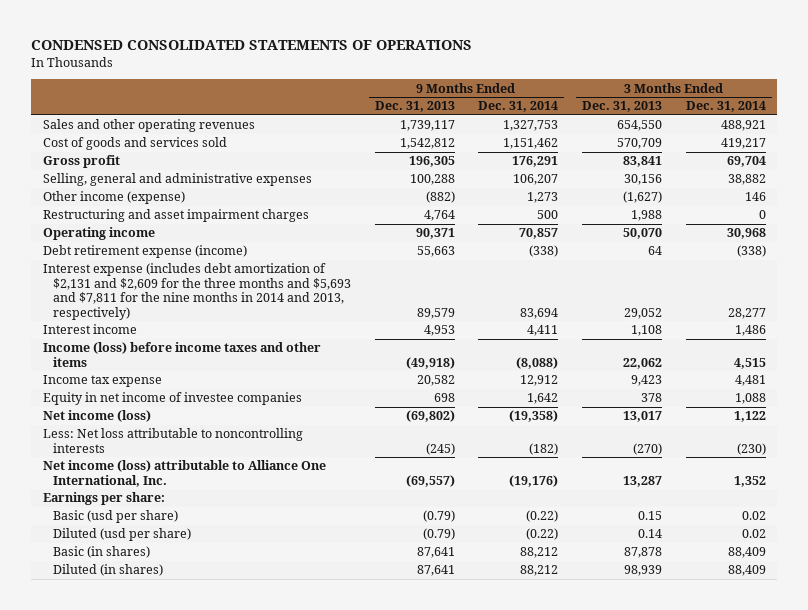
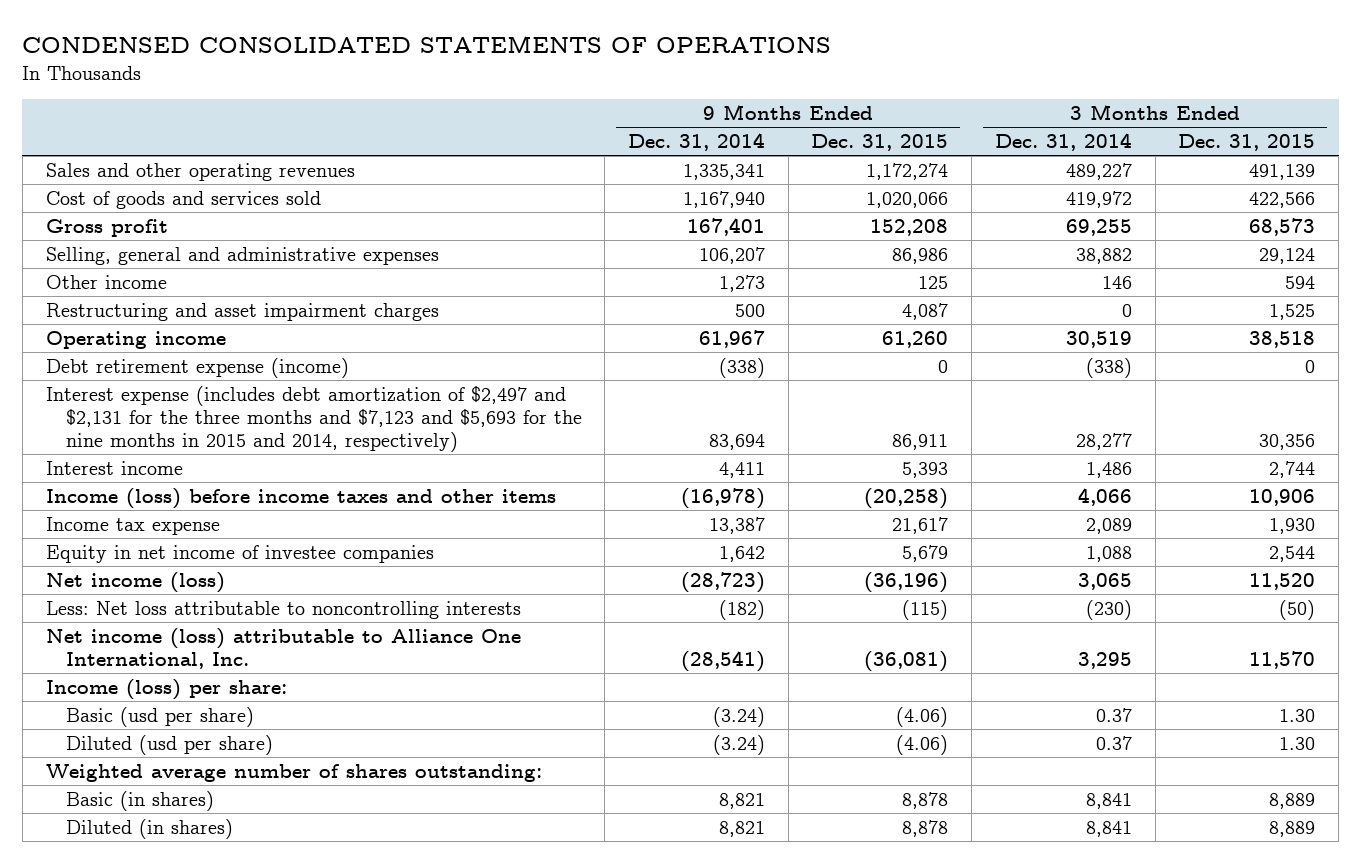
[374,101,455,113] Dec. 31, 2013 -> none
[581,101,662,113] Dec. 31, 2013 -> none
none -> [811,134,949,152] Dec. 31, 2015
none -> [1178,134,1316,152] Dec. 31, 2015
[503,120,559,132] 1,327,753 -> [683,163,766,180] 1,335,341
[720,120,766,132] 488,921 -> [1065,162,1132,180] 489,227
[503,138,559,150] 1,151,462 -> [683,190,766,208] 1,167,940
[720,138,766,150] 419,217 -> [1065,190,1132,208] 419,972
[512,156,559,168] 176,291 -> [687,217,766,236] 167,401
[726,156,766,168] 69,704 -> [1065,218,1132,236] 69,255
[42,191,185,205] Other income (expense) -> [45,274,167,289] Other income
[519,228,559,240] 70,857 -> [699,329,766,348] 61,967
[726,228,766,240] 30,968 -> [1065,330,1132,348] 30,519
[42,263,352,320] Interest expense (includes debt amortization of $2,131 and $2,609 for the three months and $5,693 and $7,811 for the nine months in 2014 and 2013, respectively) -> [45,385,582,452] Interest expense (includes debt amortization of $2,497 and $2,131 for the three months and $7,123 and $5,693 for the nine months in 2015 and 2014, respectively)
[516,356,559,369] (8,088) -> [681,487,766,509] (16,978)
[733,357,766,369] 4,515 -> [1077,487,1132,506] 4,066
[520,375,559,387] 12,912 -> [709,516,766,534] 13,387
[734,375,766,387] 4,481 -> [1085,517,1132,534] 2,089
[509,410,559,423] (19,358) -> [681,571,766,593] (28,723)
[733,411,766,423] 1,122 -> [1077,572,1132,590] 3,065
[509,474,559,487] (19,176) -> [681,650,766,672] (28,541)
[733,475,766,487] 1,352 -> [1077,651,1132,669] 3,295
[42,492,165,506] Earnings per share: -> [45,678,287,700] Income (loss) per share:
[526,510,559,523] (0.22) -> [713,706,766,727] (3.24)
[741,511,766,521] 0.02 -> [1095,707,1132,722] 0.37
[526,528,559,541] (0.22) -> [713,734,766,755] (3.24)
[741,529,766,539] 0.02 -> [1095,735,1132,750] 0.37
none -> [45,763,542,782] Weighted average number of shares outstanding:
[520,547,559,559] 88,212 -> [719,792,766,809] 8,821
[727,547,766,559] 88,409 -> [1085,792,1132,809] 8,841
[520,565,559,577] 88,212 -> [719,820,766,837] 8,821
[727,565,766,577] 88,409 -> [1085,820,1132,837] 8,841

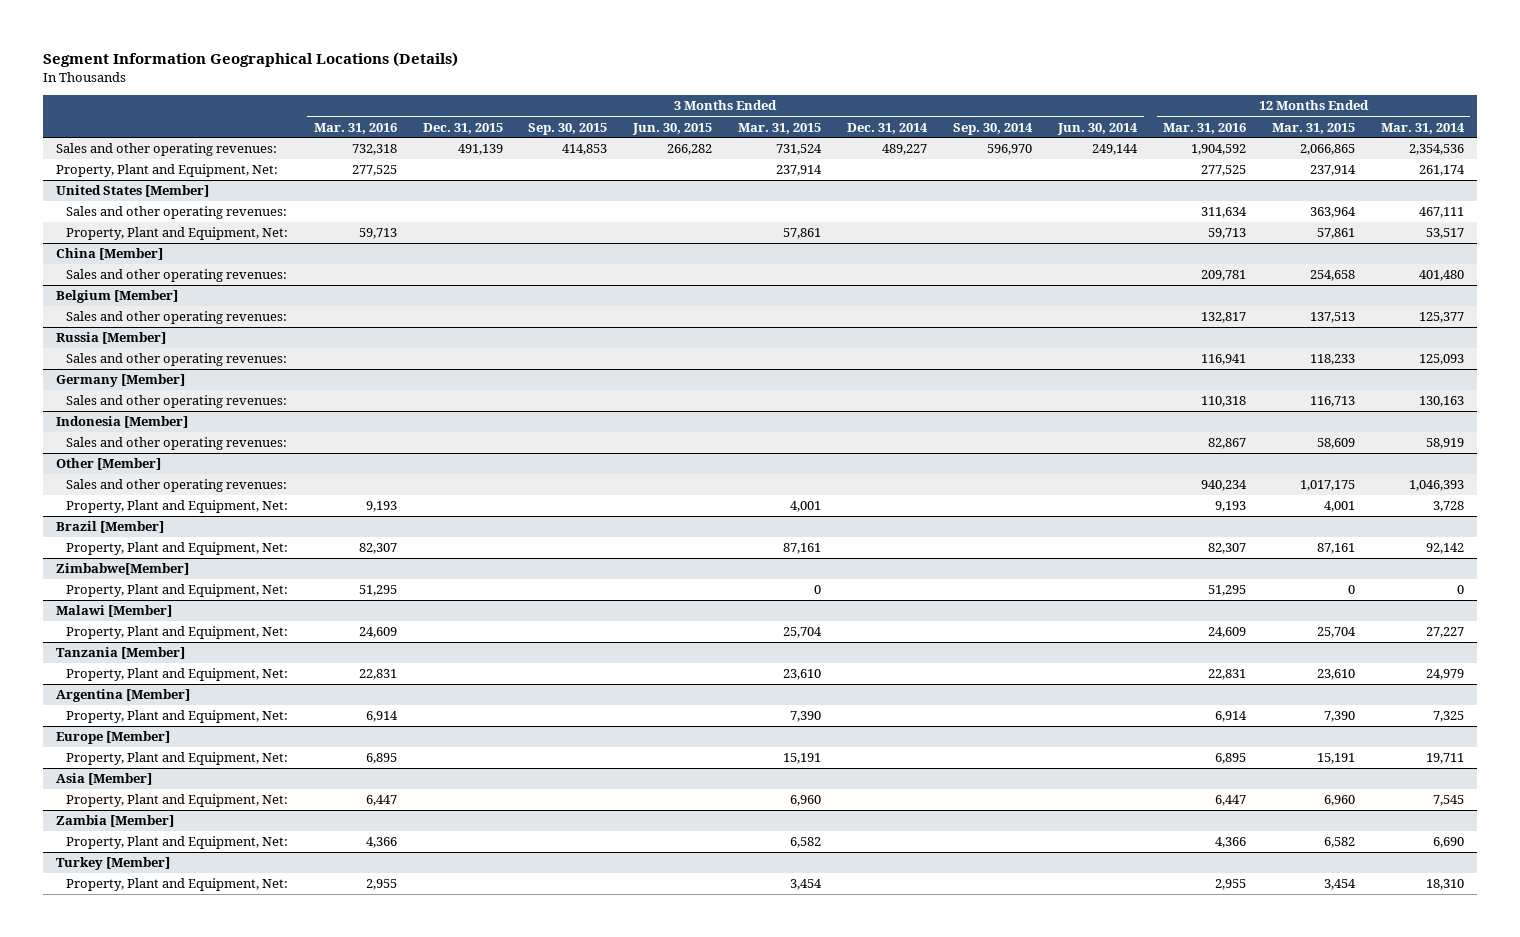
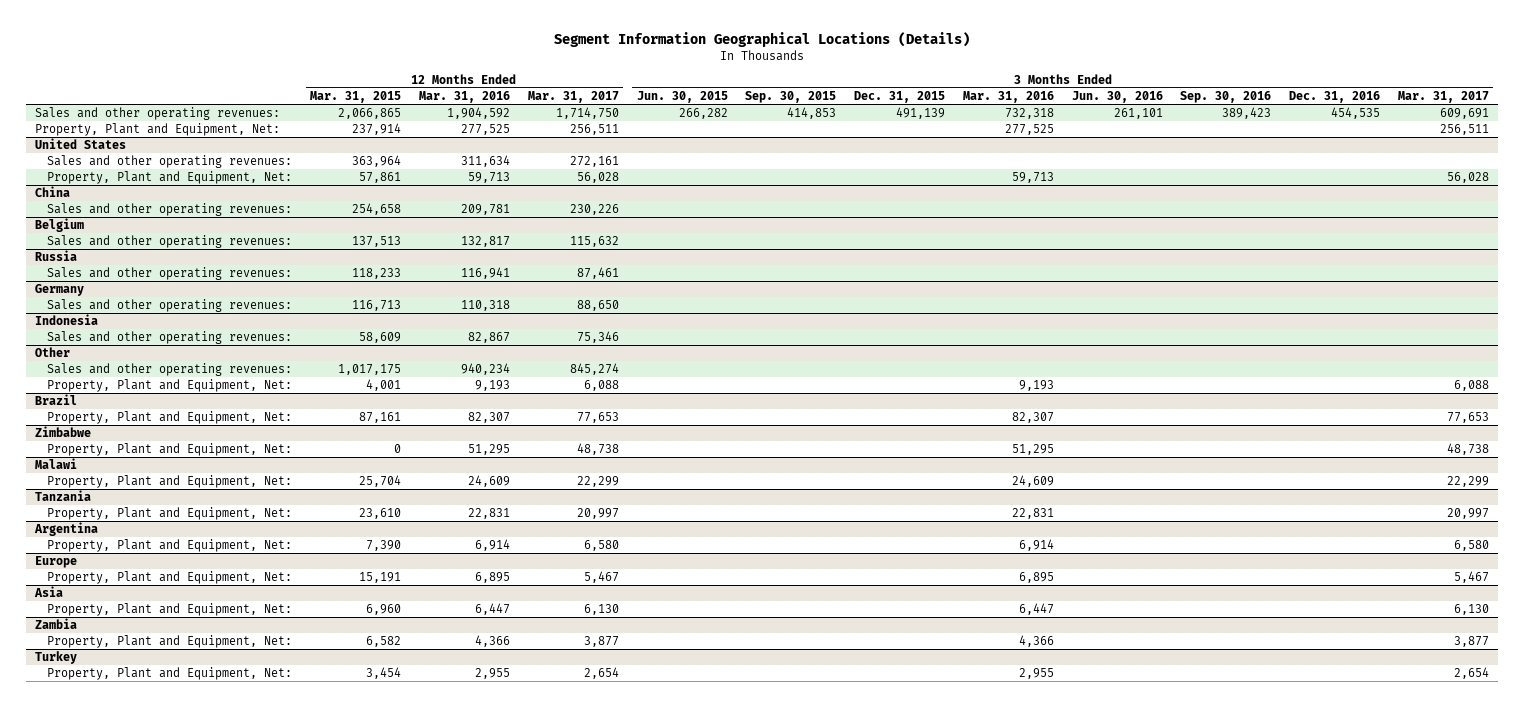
[738,122,822,134] Mar. 31, 2015 -> none
[847,122,929,134] Dec. 31, 2014 -> none
[953,122,1034,135] Sep. 30, 2014 -> none
[1057,122,1139,135] Jun. 30, 2014 -> none
[1380,122,1465,134] Mar. 31, 2014 -> none
none -> [527,91,619,104] Mar. 31, 2017
none -> [1071,91,1163,104] Jun. 30, 2016
none -> [1180,91,1272,104] Sep. 30, 2016
none -> [1289,91,1381,104] Dec. 31, 2016
none -> [1398,91,1490,104] Mar. 31, 2017
[56,185,210,198] United States [Member] -> [35,138,127,150] United States
[56,248,164,261] China [Member] -> [35,186,71,198] China
[56,290,179,304] Belgium [Member] -> [35,218,85,233] Belgium
[56,332,167,345] Russia [Member] -> [35,250,78,262] Russia
[56,374,186,388] Germany [Member] -> [35,284,85,297] Germany
[56,416,189,429] Indonesia [Member] -> [35,314,99,326] Indonesia
[56,458,162,471] Other [Member] -> [35,347,71,358] Other
[56,521,165,534] Brazil [Member] -> [35,394,78,406] Brazil
[56,563,190,576] Zimbabwe[Member] -> [35,426,92,438] Zimbabwe
[56,605,173,618] Malawi [Member] -> [35,458,78,470] Malawi
[56,647,186,660] Tanzania [Member] -> [35,490,92,502] Tanzania
[56,689,191,703] Argentina [Member] -> [34,522,99,537] Argentina
[56,731,171,745] Europe [Member] -> [35,556,78,569] Europe
[56,773,153,786] Asia [Member] -> [34,586,64,598] Asia
[56,815,175,828] Zambia [Member] -> [35,618,78,630] Zambia
[56,857,171,871] Turkey [Member] -> [35,651,78,665] Turkey

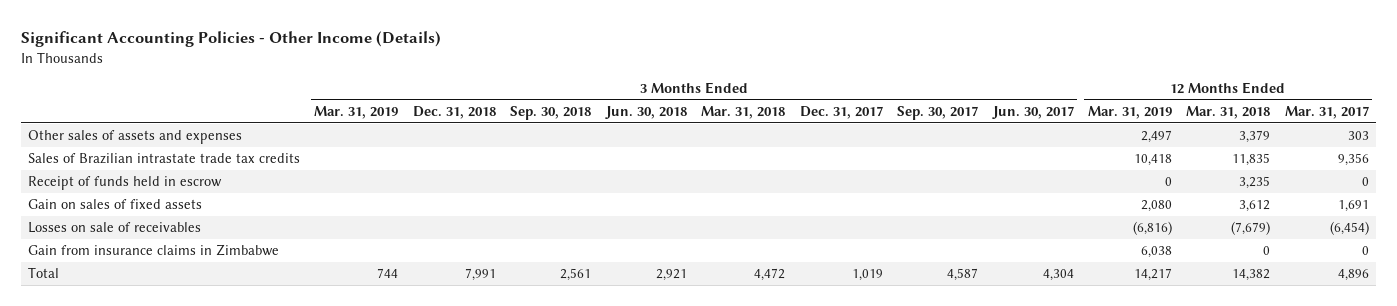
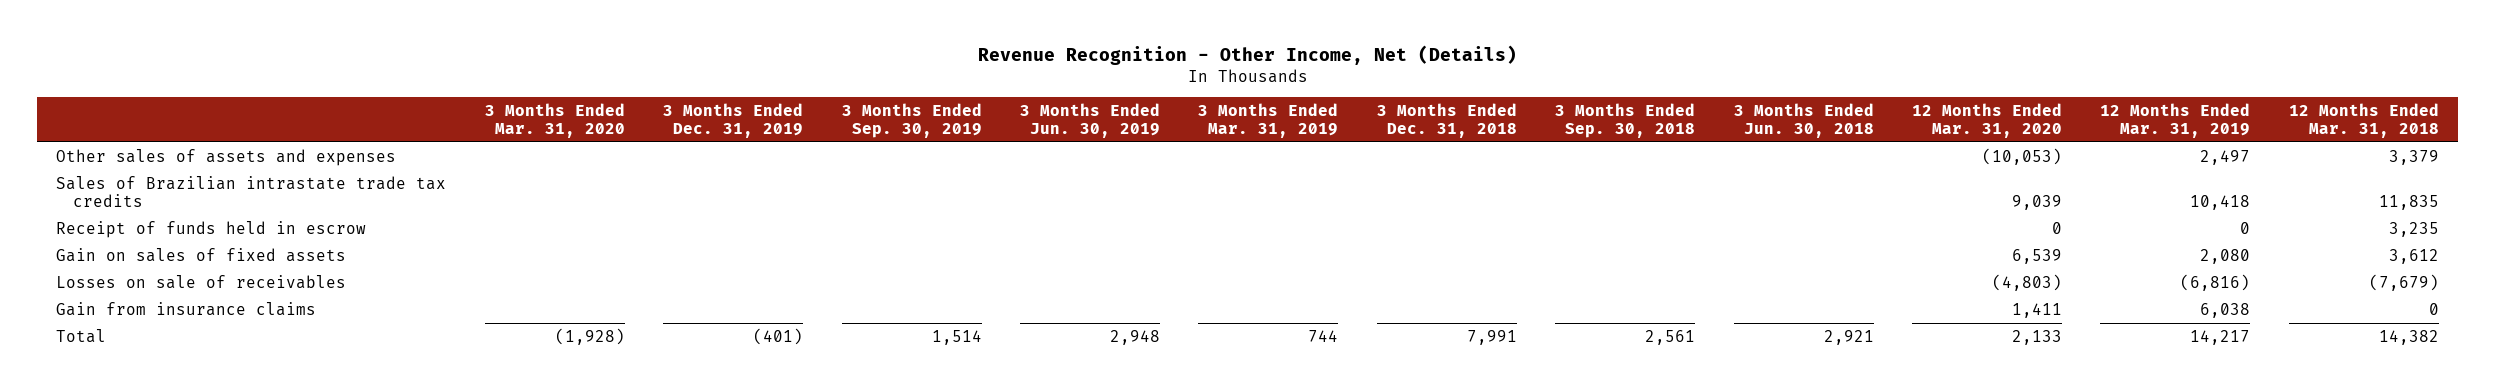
[20,31,441,48] Significant Accounting Policies - Other Income (Details) -> [977,45,1517,66] Revenue Recognition - Other Income, Net (Details)
[701,105,786,119] Mar. 31, 2018 -> none
[799,105,883,119] Dec. 31, 2017 -> none
[897,105,979,120] Sep. 30, 2017 -> none
[991,105,1074,119] Jun. 30, 2017 -> none
[1284,105,1369,119] Mar. 31, 2017 -> none
none -> [484,102,625,139] 3 Months Ended Mar. 31, 2020
none -> [663,102,804,139] 3 Months Ended Dec. 31, 2019
none -> [841,102,982,139] 3 Months Ended Sep. 30, 2019
none -> [1020,102,1161,139] 3 Months Ended Jun. 30, 2019
none -> [1912,102,2063,139] 12 Months Ended Mar. 31, 2020
[28,244,280,257] Gain from insurance claims in Zimbabwe -> [56,301,317,316] Gain from insurance claims

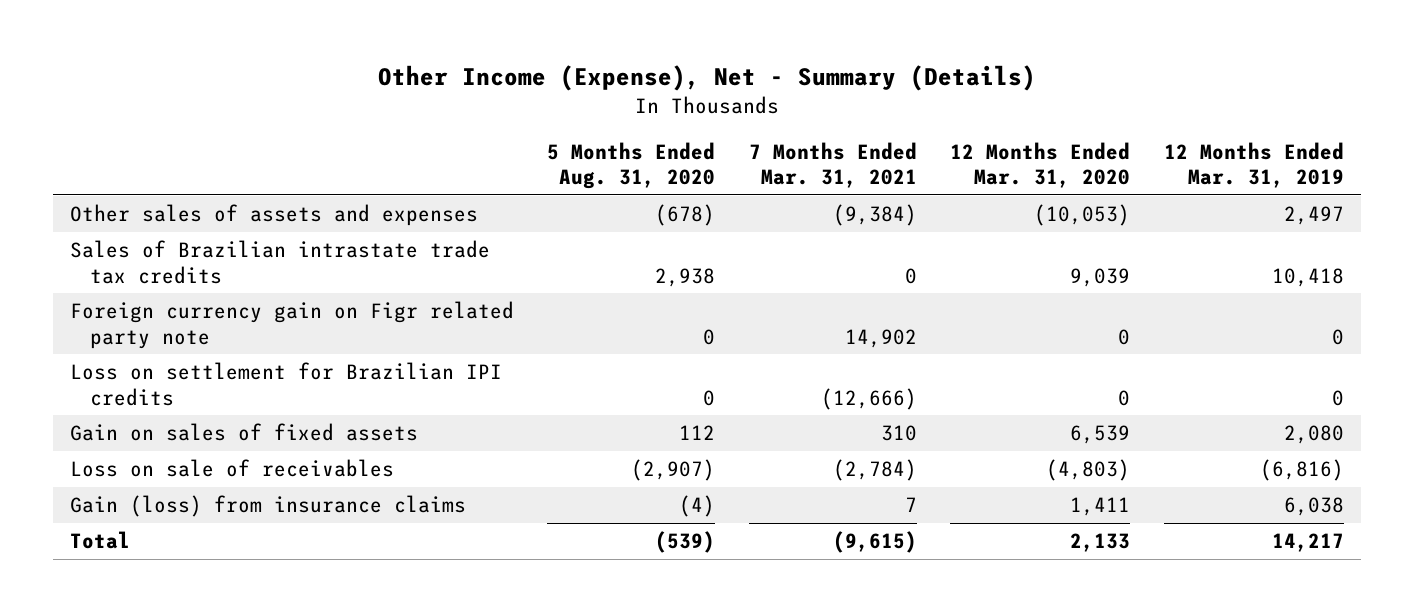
[977,45,1517,66] Revenue Recognition - Other Income, Net (Details) -> [377,65,1036,92] Other Income (Expense), Net - Summary (Details)
[484,102,625,139] 3 Months Ended Mar. 31, 2020 -> none
[663,102,804,139] 3 Months Ended Dec. 31, 2019 -> none
[841,102,982,139] 3 Months Ended Sep. 30, 2019 -> none
[1020,102,1161,139] 3 Months Ended Jun. 30, 2019 -> none
[1198,102,1339,139] 3 Months Ended Mar. 31, 2019 -> none
[1376,102,1517,139] 3 Months Ended Dec. 31, 2018 -> none
[1555,102,1696,139] 3 Months Ended Sep. 30, 2018 -> none
[1733,102,1874,139] 3 Months Ended Jun. 30, 2018 -> none
[2288,102,2439,139] 12 Months Ended Mar. 31, 2018 -> none
none -> [547,141,716,190] 5 Months Ended Aug. 31, 2020
none -> [748,141,917,189] 7 Months Ended Mar. 31, 2021
[56,220,367,238] Receipt of funds held in escrow -> none
none -> [69,301,514,349] Foreign currency gain on Figr related party note
none -> [69,362,502,406] Loss on settlement for Brazilian IPI credits
[56,274,347,289] Losses on sale of receivables -> [69,459,394,478] Loss on sale of receivables
[56,301,317,316] Gain from insurance claims -> [69,495,466,518] Gain (loss) from insurance claims

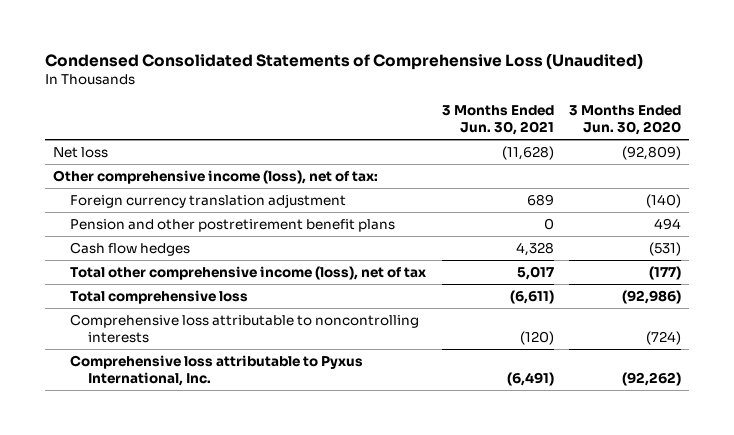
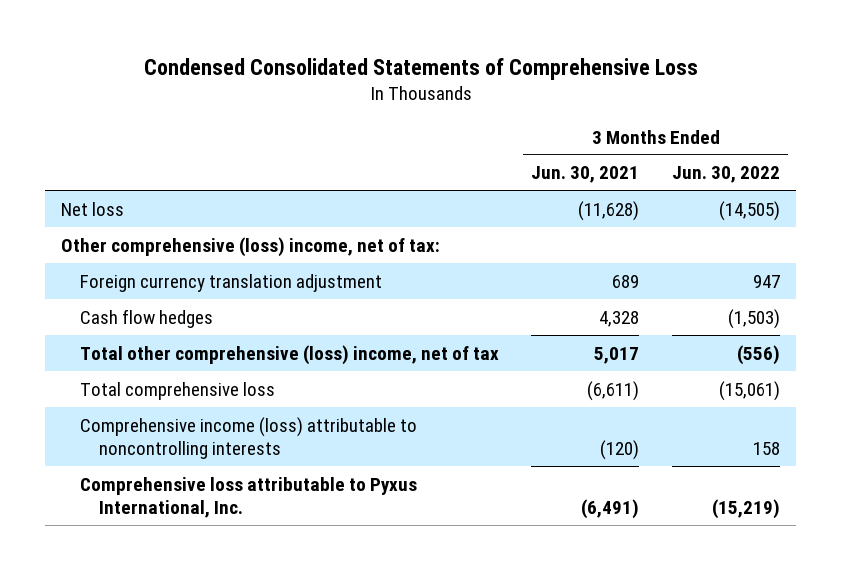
[44,52,643,70] Condensed Consolidated Statements of Comprehensive Loss (Unaudited) -> [143,57,698,80] Condensed Consolidated Statements of Comprehensive Loss
[569,104,682,135] 3 Months Ended Jun. 30, 2020 -> none
none -> [671,166,780,184] Jun. 30, 2022
[52,169,378,184] Other comprehensive income (loss), net of tax: -> [61,236,441,257] Other comprehensive (loss) income, net of tax:
[70,218,396,232] Pension and other postretirement benefit plans -> none
[70,265,427,280] Total other comprehensive income (loss), net of tax -> [80,344,500,365] Total other comprehensive (loss) income, net of tax
[70,313,420,344] Comprehensive loss attributable to noncontrolling interests -> [80,416,418,459] Comprehensive income (loss) attributable to noncontrolling interests

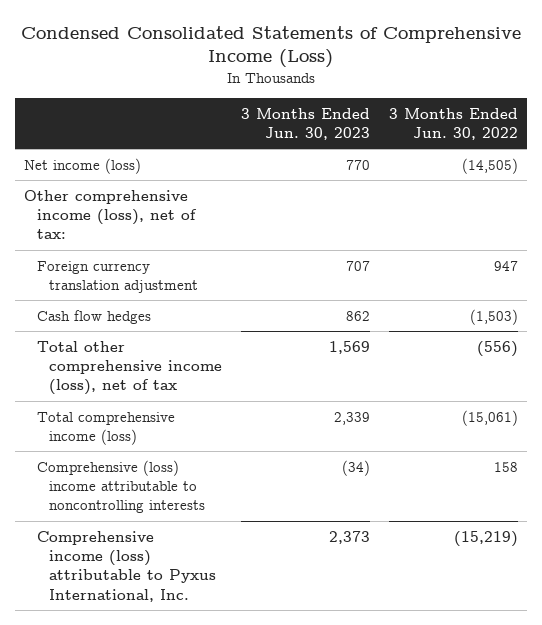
[143,57,698,80] Condensed Consolidated Statements of Comprehensive Loss -> [21,25,522,69] Condensed Consolidated Statements of Comprehensive Income (Loss)
[531,166,640,184] Jun. 30, 2021 -> none
none -> [240,107,370,140] 3 Months Ended Jun. 30, 2023
[61,201,125,216] Net loss -> [24,157,142,174] Net income (loss)
[61,236,441,257] Other comprehensive (loss) income, net of tax: -> [24,189,197,240] Other comprehensive income (loss), net of tax:
[80,344,500,365] Total other comprehensive (loss) income, net of tax -> [36,340,223,396] Total other comprehensive income (loss), net of tax
[80,381,276,400] Total comprehensive loss -> [36,411,175,446] Total comprehensive income (loss)
[80,416,418,459] Comprehensive income (loss) attributable to noncontrolling interests -> [36,459,206,514] Comprehensive (loss) income attributable to noncontrolling interests
[80,476,418,518] Comprehensive loss attributable to Pyxus International, Inc. -> [36,530,217,602] Comprehensive income (loss) attributable to Pyxus International, Inc.

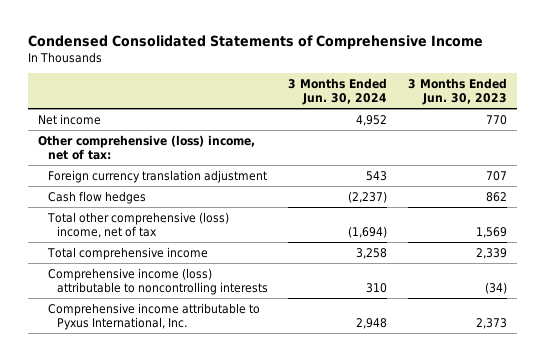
[21,25,522,69] Condensed Consolidated Statements of Comprehensive Income (Loss) -> [27,34,483,49] Condensed Consolidated Statements of Comprehensive Income
[388,107,518,140] 3 Months Ended Jun. 30, 2022 -> none
none -> [288,78,388,106] 3 Months Ended Jun. 30, 2024
[24,157,142,174] Net income (loss) -> [37,113,101,125] Net income
[24,189,197,240] Other comprehensive income (loss), net of tax: -> [37,134,255,160] Other comprehensive (loss) income, net of tax:
[36,340,223,396] Total other comprehensive income (loss), net of tax -> [46,211,229,238] Total other comprehensive (loss) income, net of tax
[36,411,175,446] Total comprehensive income (loss) -> [46,246,208,260] Total comprehensive income
[36,459,206,514] Comprehensive (loss) income attributable to noncontrolling interests -> [47,267,269,295] Comprehensive income (loss) attributable to noncontrolling interests
[36,530,217,602] Comprehensive income (loss) attributable to Pyxus International, Inc. -> [47,302,260,330] Comprehensive income attributable to Pyxus International, Inc.

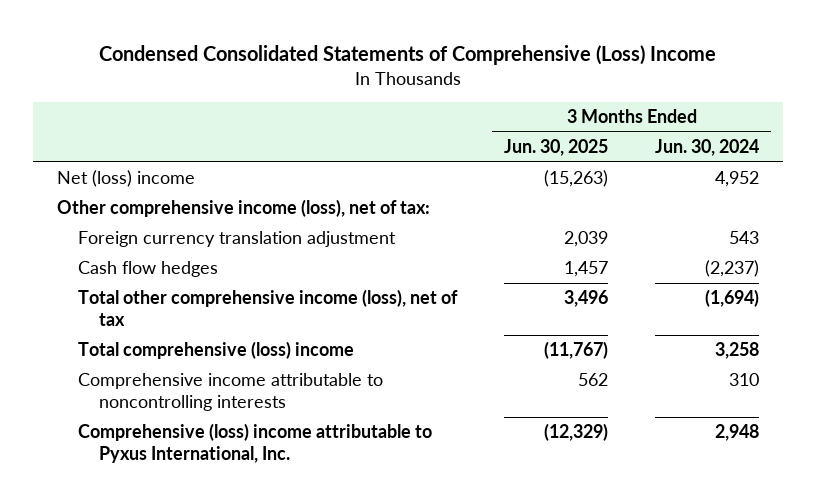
[27,34,483,49] Condensed Consolidated Statements of Comprehensive Income -> [99,44,717,65] Condensed Consolidated Statements of Comprehensive (Loss) Income
[407,78,507,106] 3 Months Ended Jun. 30, 2023 -> none
none -> [504,139,609,157] Jun. 30, 2025
[37,113,101,125] Net income -> [56,170,195,188] Net (loss) income
[37,134,255,160] Other comprehensive (loss) income, net of tax: -> [56,199,430,218] Other comprehensive income (loss), net of tax:
[46,211,229,238] Total other comprehensive (loss) income, net of tax -> [78,289,459,327] Total other comprehensive income (loss), net of tax
[46,246,208,260] Total comprehensive income -> [78,341,355,360] Total comprehensive (loss) income
[47,267,269,295] Comprehensive income (loss) attributable to noncontrolling interests -> [78,373,384,412] Comprehensive income attributable to noncontrolling interests
[47,302,260,330] Comprehensive income attributable to Pyxus International, Inc. -> [78,423,433,464] Comprehensive (loss) income attributable to Pyxus International, Inc.

